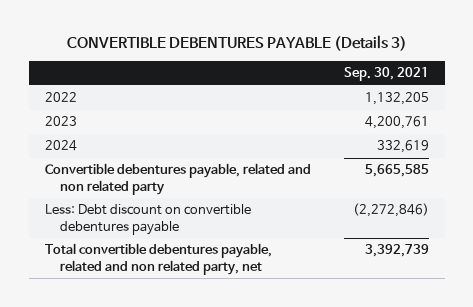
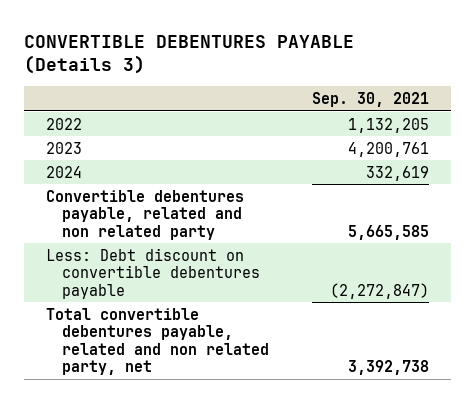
[352,203,429,218] (2,272,846) -> [330,282,430,299] (2,272,847)
[364,244,429,258] 3,392,739 -> [348,360,430,376] 3,392,738

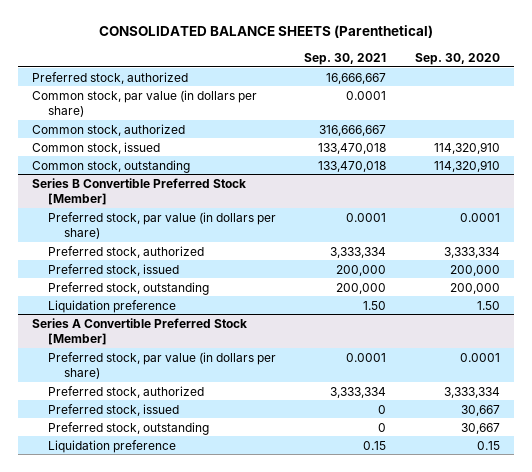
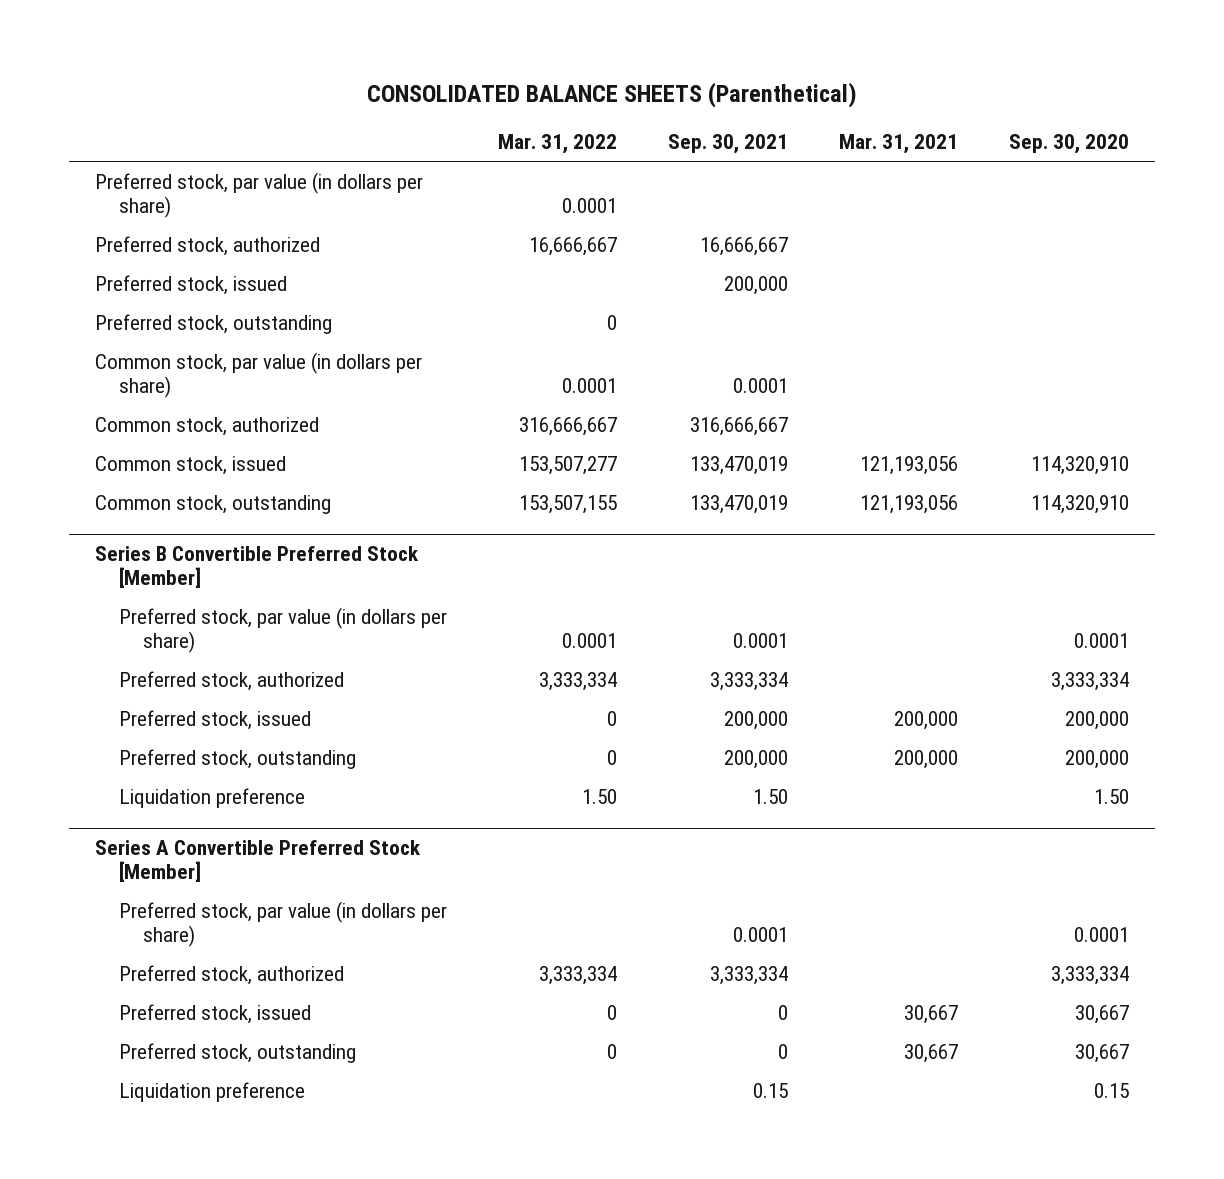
none -> [498,134,618,155] Mar. 31, 2022
none -> [839,134,959,155] Mar. 31, 2021
none -> [95,171,424,219] Preferred stock, par value (in dollars per share)
none -> [95,274,288,295] Preferred stock, issued
none -> [95,313,333,334] Preferred stock, outstanding
[318,142,387,154] 133,470,018 -> [690,455,789,475] 133,470,019
[318,160,387,172] 133,470,018 -> [690,494,789,514] 133,470,019

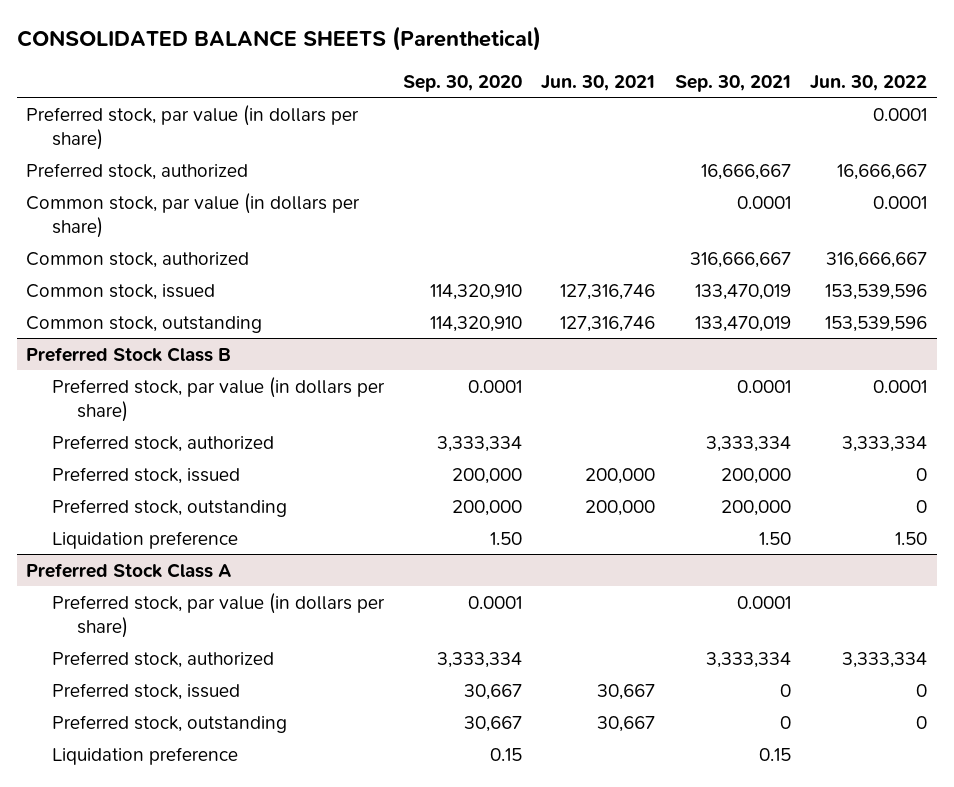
[498,134,618,155] Mar. 31, 2022 -> none
[839,134,959,155] Mar. 31, 2021 -> none
none -> [541,74,656,91] Jun. 30, 2021
none -> [810,74,928,91] Jun. 30, 2022
[95,274,288,295] Preferred stock, issued -> none
[95,313,333,334] Preferred stock, outstanding -> none
[95,545,420,589] Series B Convertible Preferred Stock [Member] -> [26,346,232,362] Preferred Stock Class B
[95,839,422,883] Series A Convertible Preferred Stock [Member] -> [26,562,233,578] Preferred Stock Class A

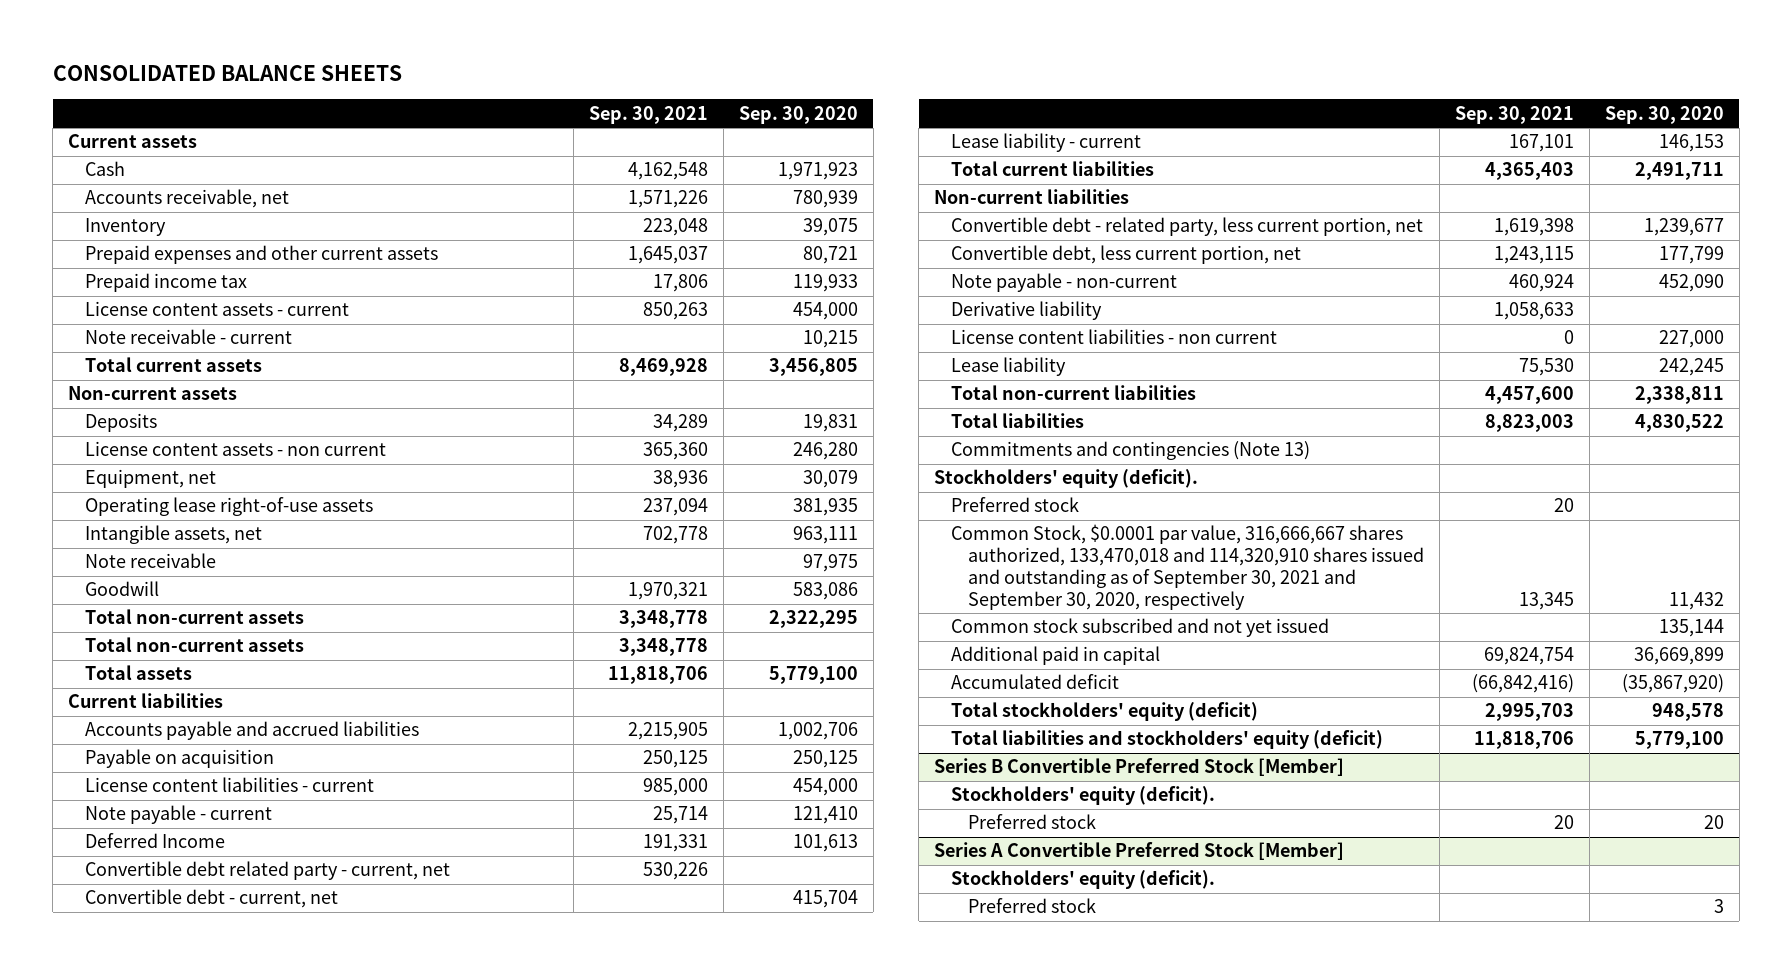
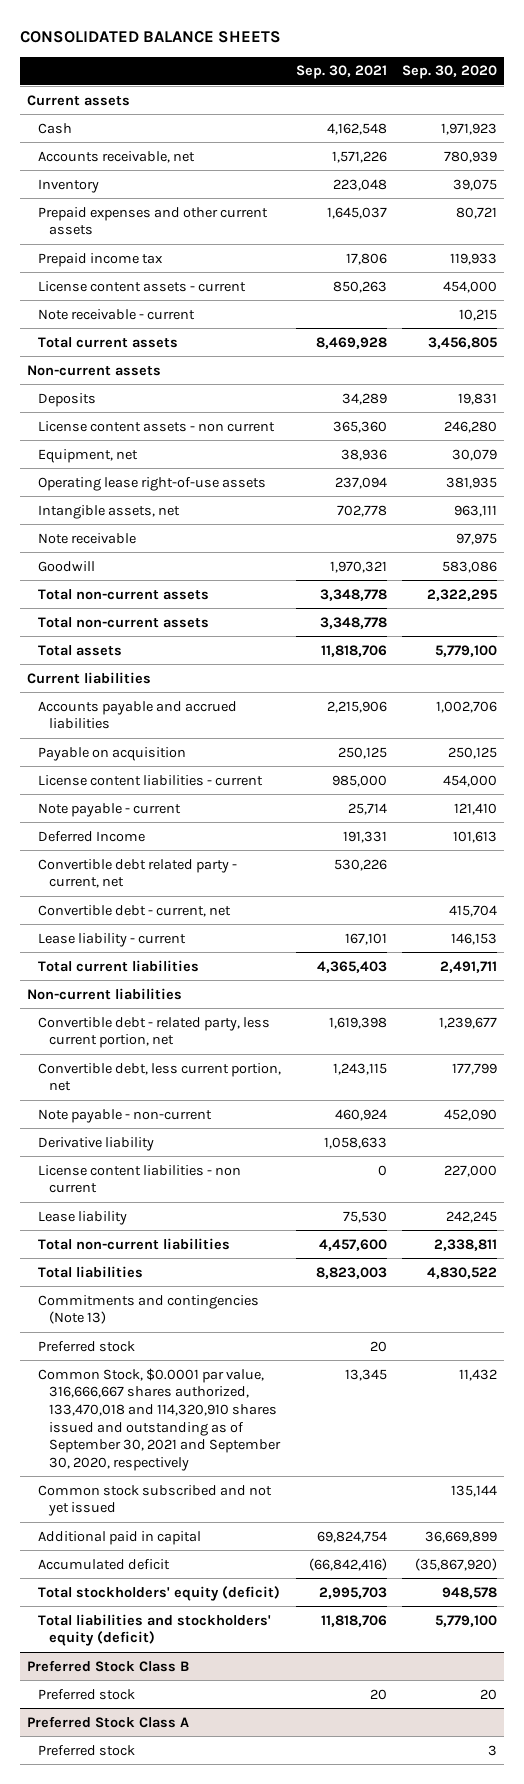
[628,722,709,741] 2,215,905 -> [326,700,387,713] 2,215,906
[934,469,1199,489] Stockholders' equity (deficit). -> none
[951,786,1216,806] Stockholders' equity (deficit). -> none
[934,758,1345,777] Series B Convertible Preferred Stock [Member] -> [27,1659,190,1672] Preferred Stock Class B
[951,870,1216,890] Stockholders' equity (deficit). -> none
[934,842,1345,861] Series A Convertible Preferred Stock [Member] -> [27,1715,190,1728] Preferred Stock Class A

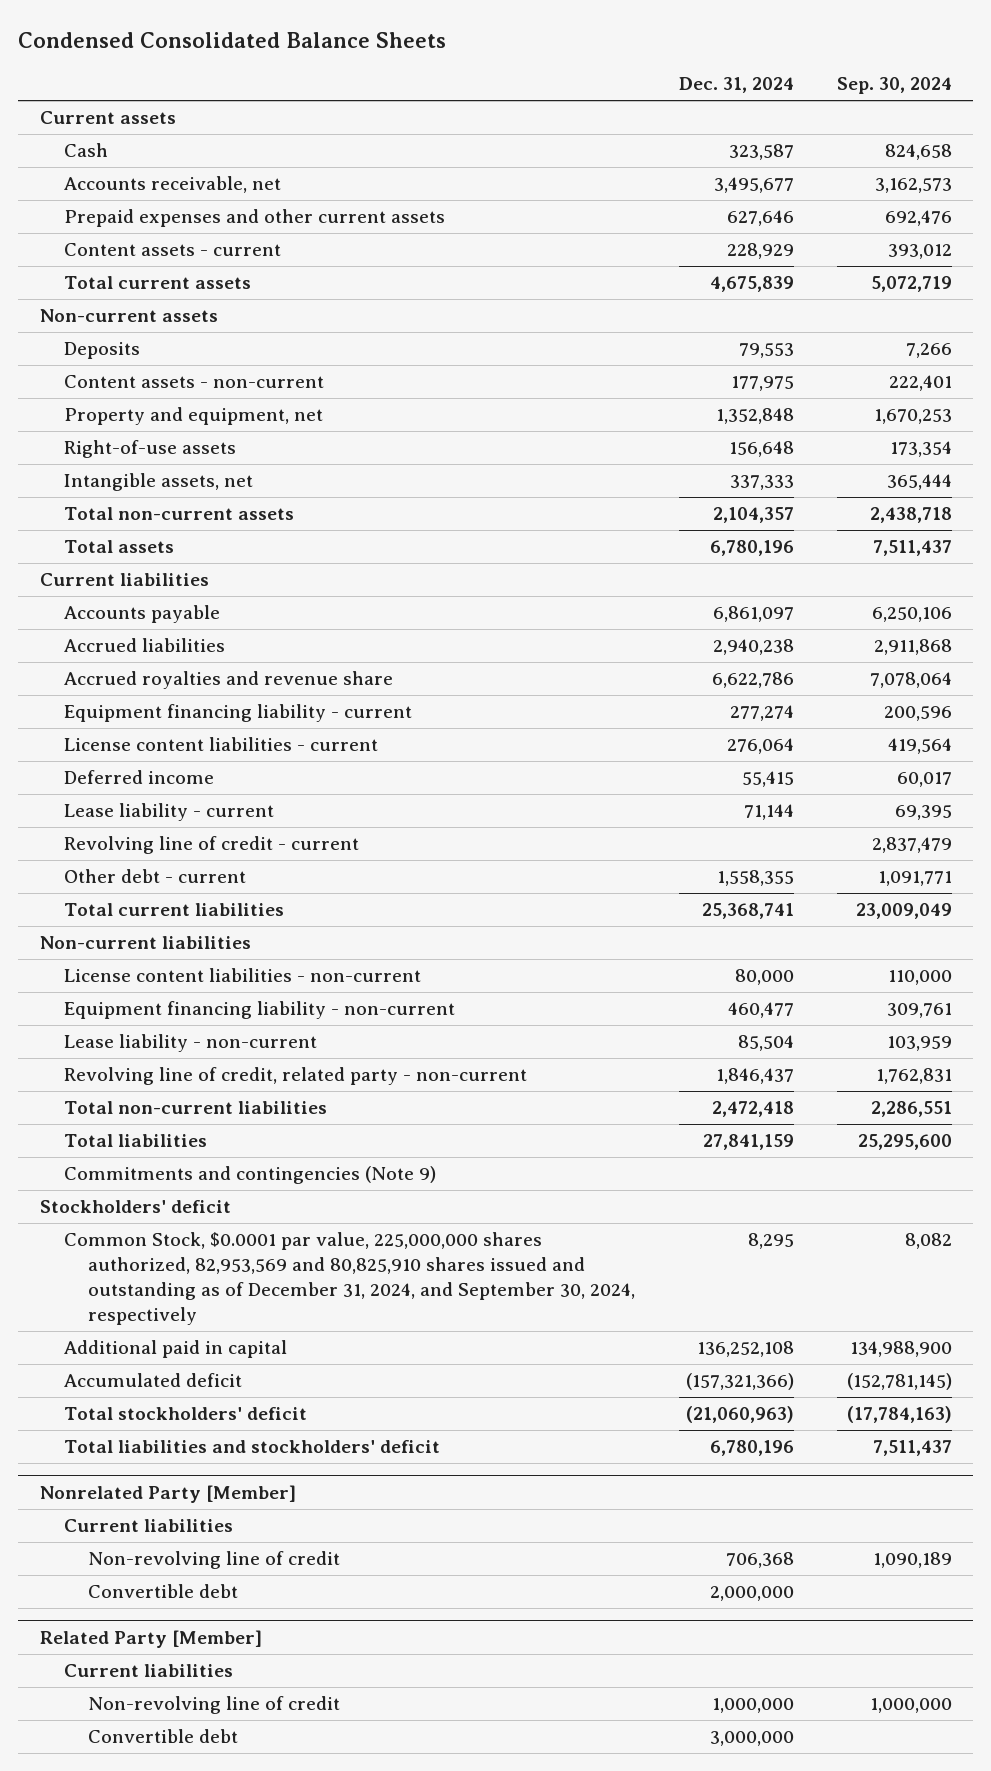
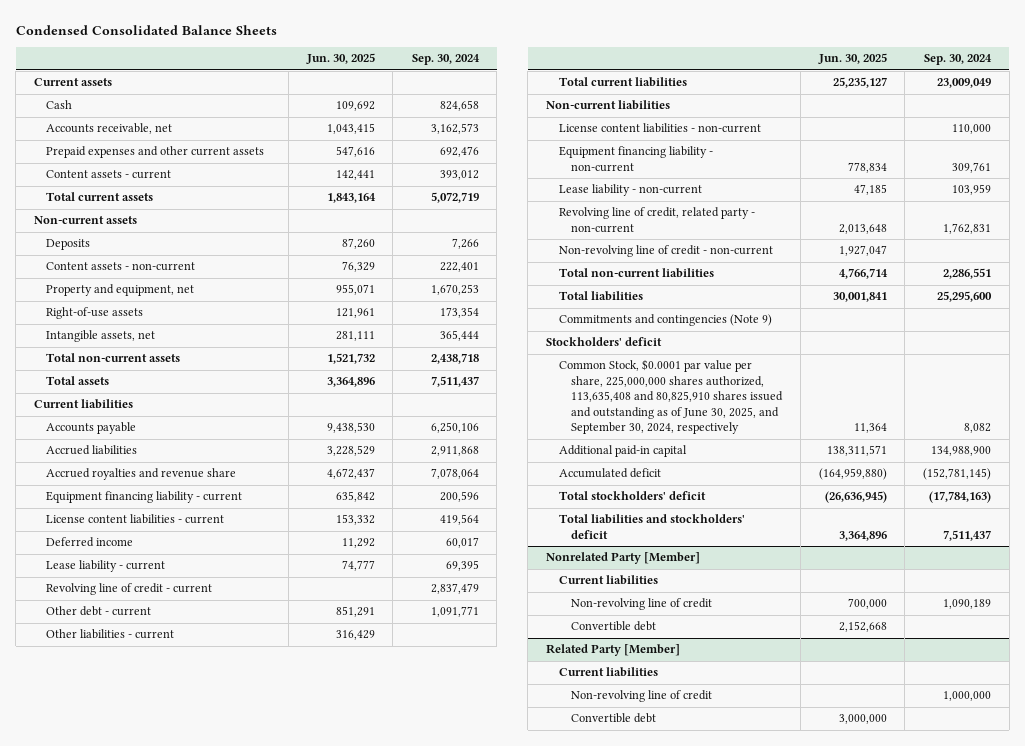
[678,77,794,94] Dec. 31, 2024 -> none
none -> [305,53,375,65] Jun. 30, 2025
none -> [46,629,175,640] Other liabilities - current
none -> [558,245,773,258] Non-revolving line of credit - non-current
[63,1232,636,1325] Common Stock, $0.0001 par value, 225,000,000 shares authorized, 82,953,569 and 80,825,910 shares issued and outstanding as of December 31, 2024, and September 30, 2024, respectively -> [558,359,784,435] Common Stock, $0.0001 par value per share, 225,000,000 shares authorized, 113,635,408 and 80,825,910 shares issued and outstanding as of June 30, 2025, and September 30, 2024, respectively
[63,1340,287,1359] Additional paid in capital -> [558,445,687,458] Additional paid-in capital

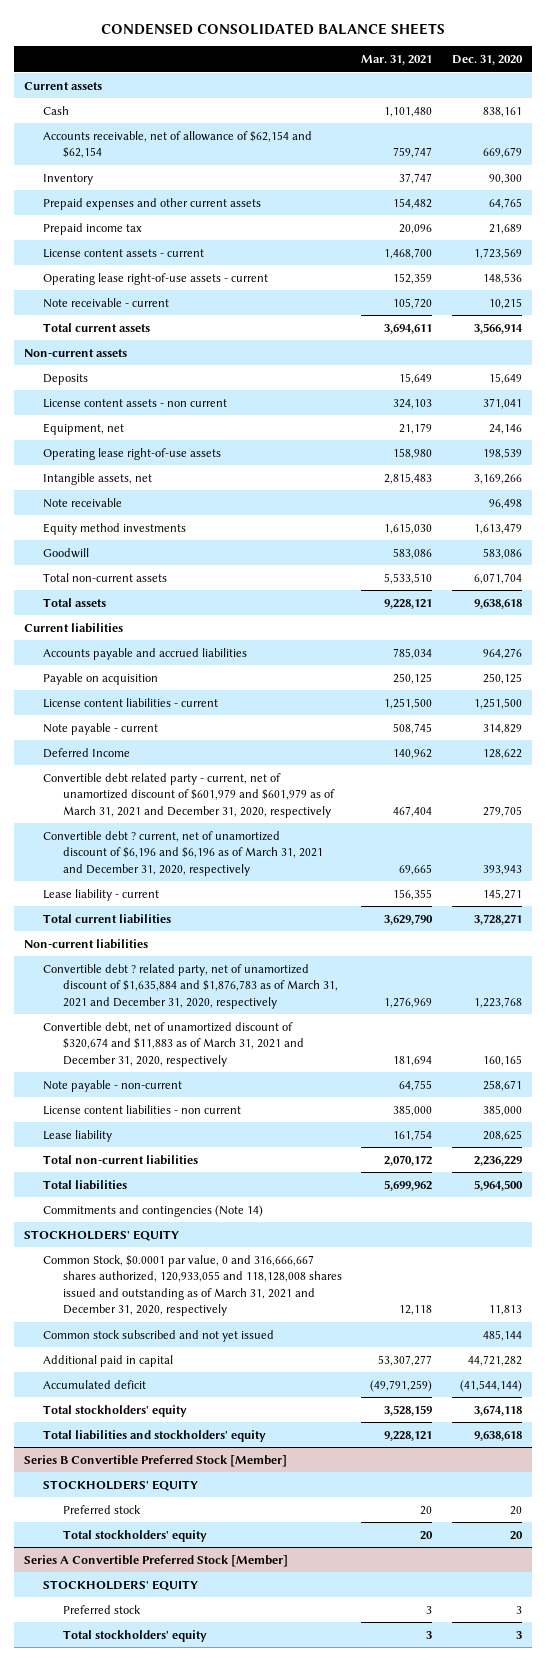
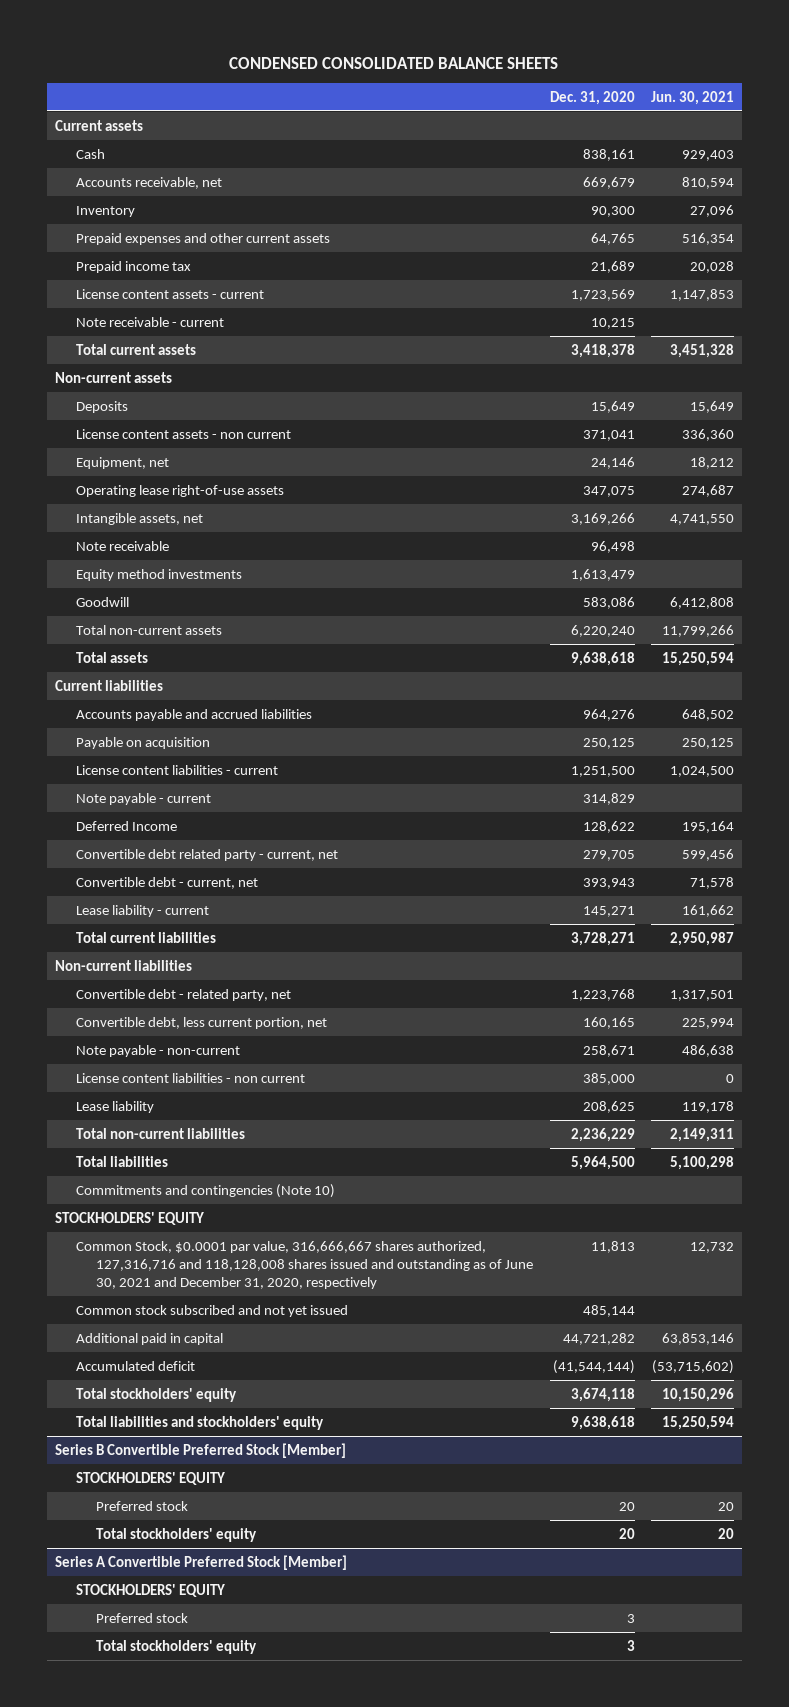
[361,55,433,66] Mar. 31, 2021 -> none
none -> [651,90,735,105] Jun. 30, 2021
[43,130,313,159] Accounts receivable, net of allowance of $62,154 and $62,154 -> [75,176,222,189] Accounts receivable, net
[43,272,269,285] Operating lease right-of-use assets - current -> none
[473,322,523,334] 3,566,914 -> [570,343,635,358] 3,418,378
[482,447,522,459] 198,539 -> [582,485,635,497] 347,075
[473,572,522,584] 6,071,704 -> [570,624,635,637] 6,220,240
[43,772,335,818] Convertible debt related party - current, net of unamortized discount of $601,979 and $601,979 as of March 31, 2021 and December 31, 2020, respectively -> [75,848,338,861] Convertible debt related party - current, net
[43,830,323,876] Convertible debt ? current, net of unamortized discount of $6,196 and $6,196 as of March 31, 2021 and December 31, 2020, respectively -> [75,876,258,889] Convertible debt - current, net
[43,963,338,1009] Convertible debt ? related party, net of unamortized discount of $1,635,884 and $1,876,783 as of March 31, 2021 and December 31, 2020, respectively -> [75,988,291,1001] Convertible debt - related party, net
[43,1021,304,1067] Convertible debt, net of unamortized discount of $320,674 and $11,883 as of March 31, 2021 and December 31, 2020, respectively -> [75,1016,327,1029] Convertible debt, less current portion, net
[43,1204,264,1217] Commitments and contingencies (Note 14) -> [75,1183,335,1198] Commitments and contingencies (Note 10)
[43,1254,342,1317] Common Stock, $0.0001 par value, 0 and 316,666,667 shares authorized, 120,933,055 and 118,128,008 shares issued and outstanding as of March 31, 2021 and December 31, 2020, respectively -> [75,1240,534,1289] Common Stock, $0.0001 par value, 316,666,667 shares authorized, 127,316,716 and 118,128,008 shares issued and outstanding as of June 30, 2021 and December 31, 2020, respectively

